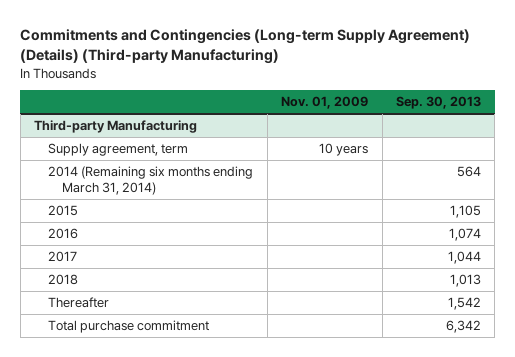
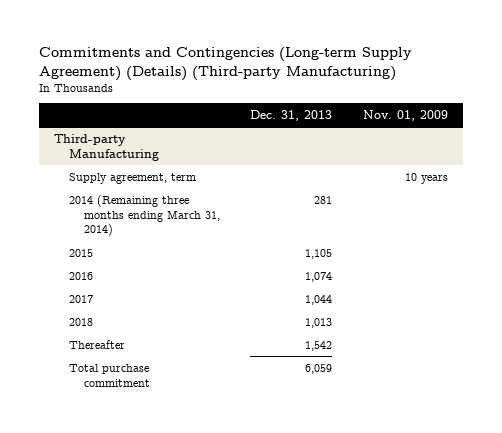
[396,96,482,110] Sep. 30, 2013 -> none
none -> [250,109,333,121] Dec. 31, 2013
[48,166,254,195] 2014 (Remaining six months ending March 31, 2014) -> [69,194,221,237] 2014 (Remaining three months ending March 31, 2014)

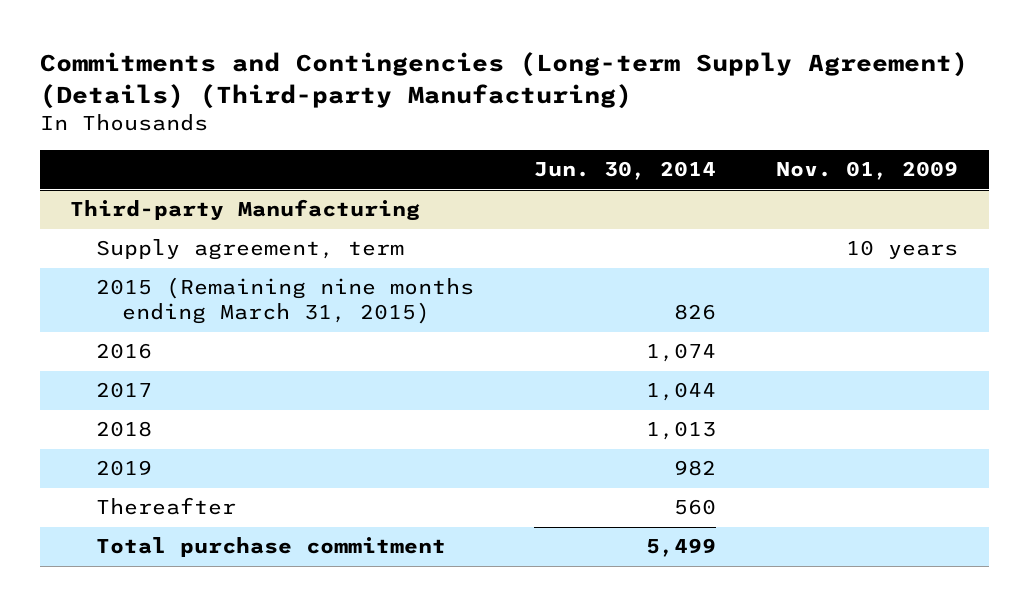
[250,109,333,121] Dec. 31, 2013 -> none
none -> [534,161,717,181] Jun. 30, 2014
[69,248,94,257] 2015 -> none
[69,194,221,237] 2014 (Remaining three months ending March 31, 2014) -> [96,277,475,325] 2015 (Remaining nine months ending March 31, 2015)
none -> [96,460,153,477] 2019

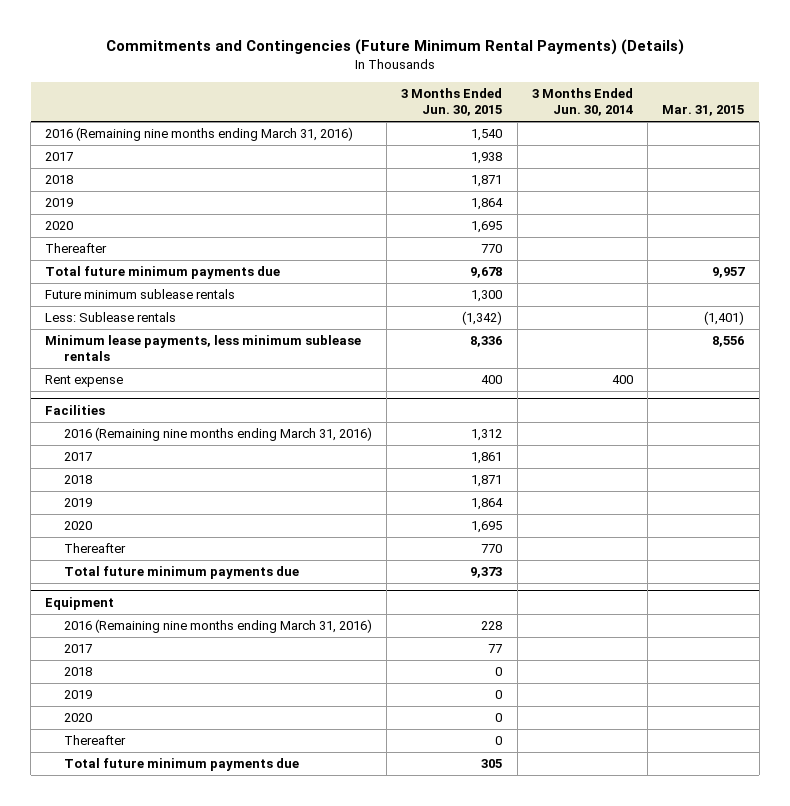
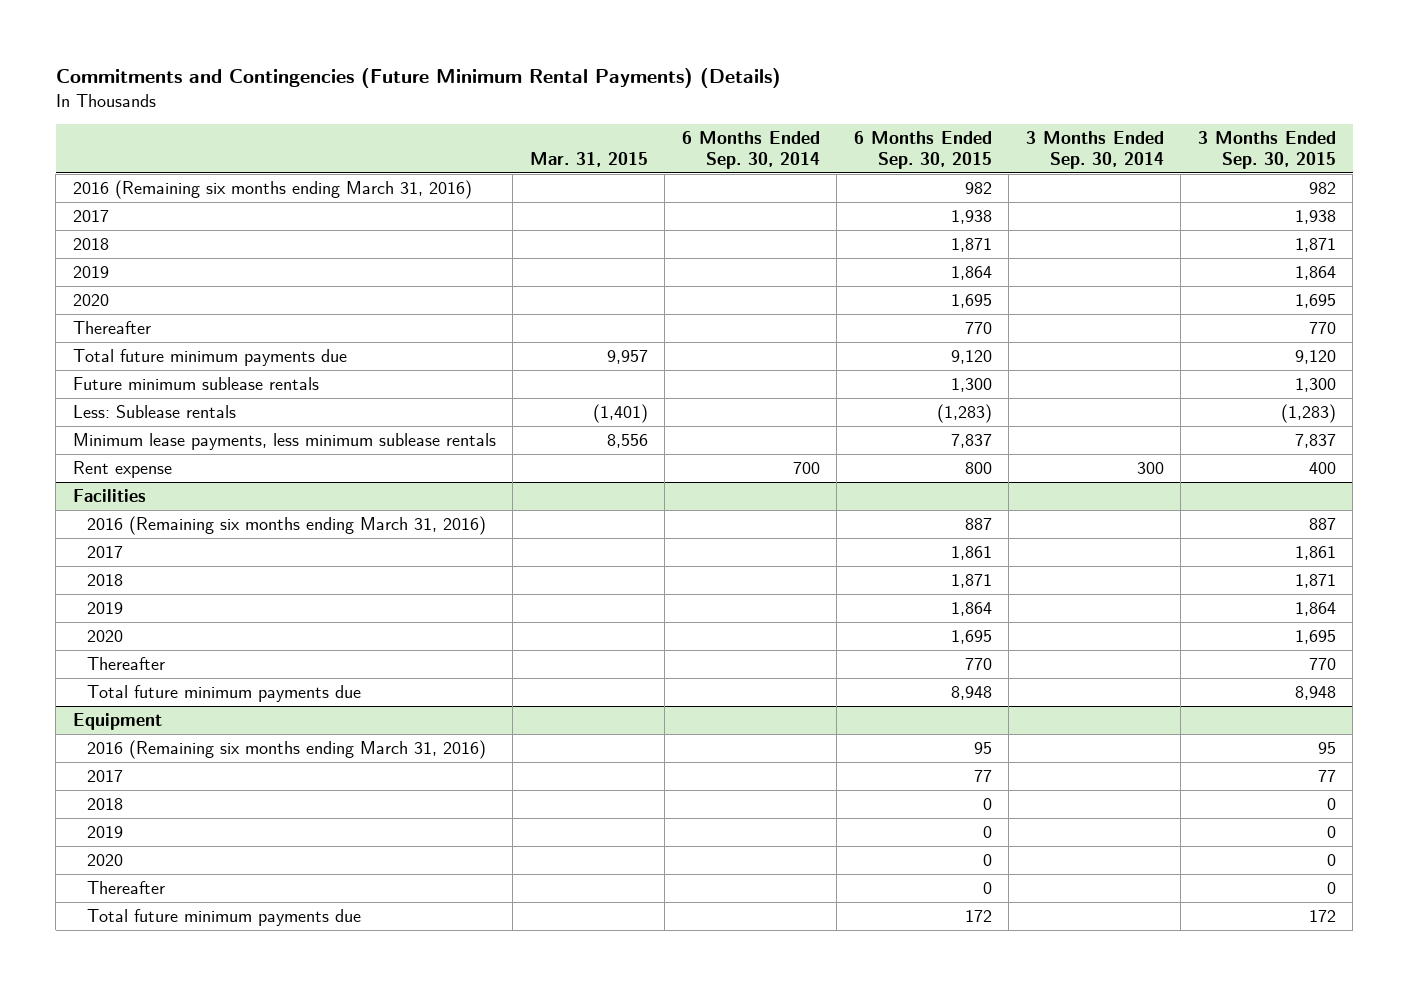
[401,88,503,117] 3 Months Ended Jun. 30, 2015 -> none
[531,88,633,117] 3 Months Ended Jun. 30, 2014 -> none
none -> [681,131,820,170] 6 Months Ended Sep. 30, 2014
none -> [853,131,992,170] 6 Months Ended Sep. 30, 2015
none -> [1025,131,1164,170] 3 Months Ended Sep. 30, 2014
none -> [1197,131,1336,170] 3 Months Ended Sep. 30, 2015
[45,127,354,142] 2016 (Remaining nine months ending March 31, 2016) -> [72,180,472,200] 2016 (Remaining six months ending March 31, 2016)
[63,427,372,442] 2016 (Remaining nine months ending March 31, 2016) -> [86,516,486,536] 2016 (Remaining six months ending March 31, 2016)
[63,619,372,634] 2016 (Remaining nine months ending March 31, 2016) -> [86,740,486,760] 2016 (Remaining six months ending March 31, 2016)

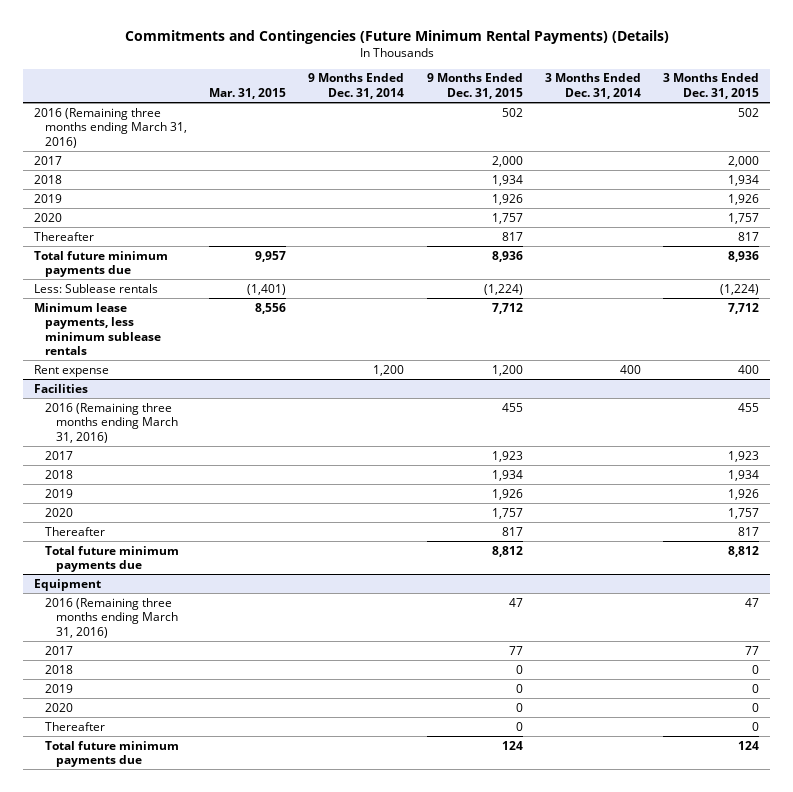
[681,131,820,170] 6 Months Ended Sep. 30, 2014 -> none
[853,131,992,170] 6 Months Ended Sep. 30, 2015 -> none
[1025,131,1164,170] 3 Months Ended Sep. 30, 2014 -> none
[1197,131,1336,170] 3 Months Ended Sep. 30, 2015 -> none
none -> [308,73,405,99] 9 Months Ended Dec. 31, 2014
none -> [426,73,523,99] 9 Months Ended Dec. 31, 2015
none -> [544,73,641,99] 3 Months Ended Dec. 31, 2014
none -> [663,73,760,99] 3 Months Ended Dec. 31, 2015
[72,180,472,200] 2016 (Remaining six months ending March 31, 2016) -> [34,107,188,148] 2016 (Remaining three months ending March 31, 2016)
[72,377,319,391] Future minimum sublease rentals -> none
[86,516,486,536] 2016 (Remaining six months ending March 31, 2016) -> [45,402,178,443] 2016 (Remaining three months ending March 31, 2016)
[86,740,486,760] 2016 (Remaining six months ending March 31, 2016) -> [45,597,178,638] 2016 (Remaining three months ending March 31, 2016)

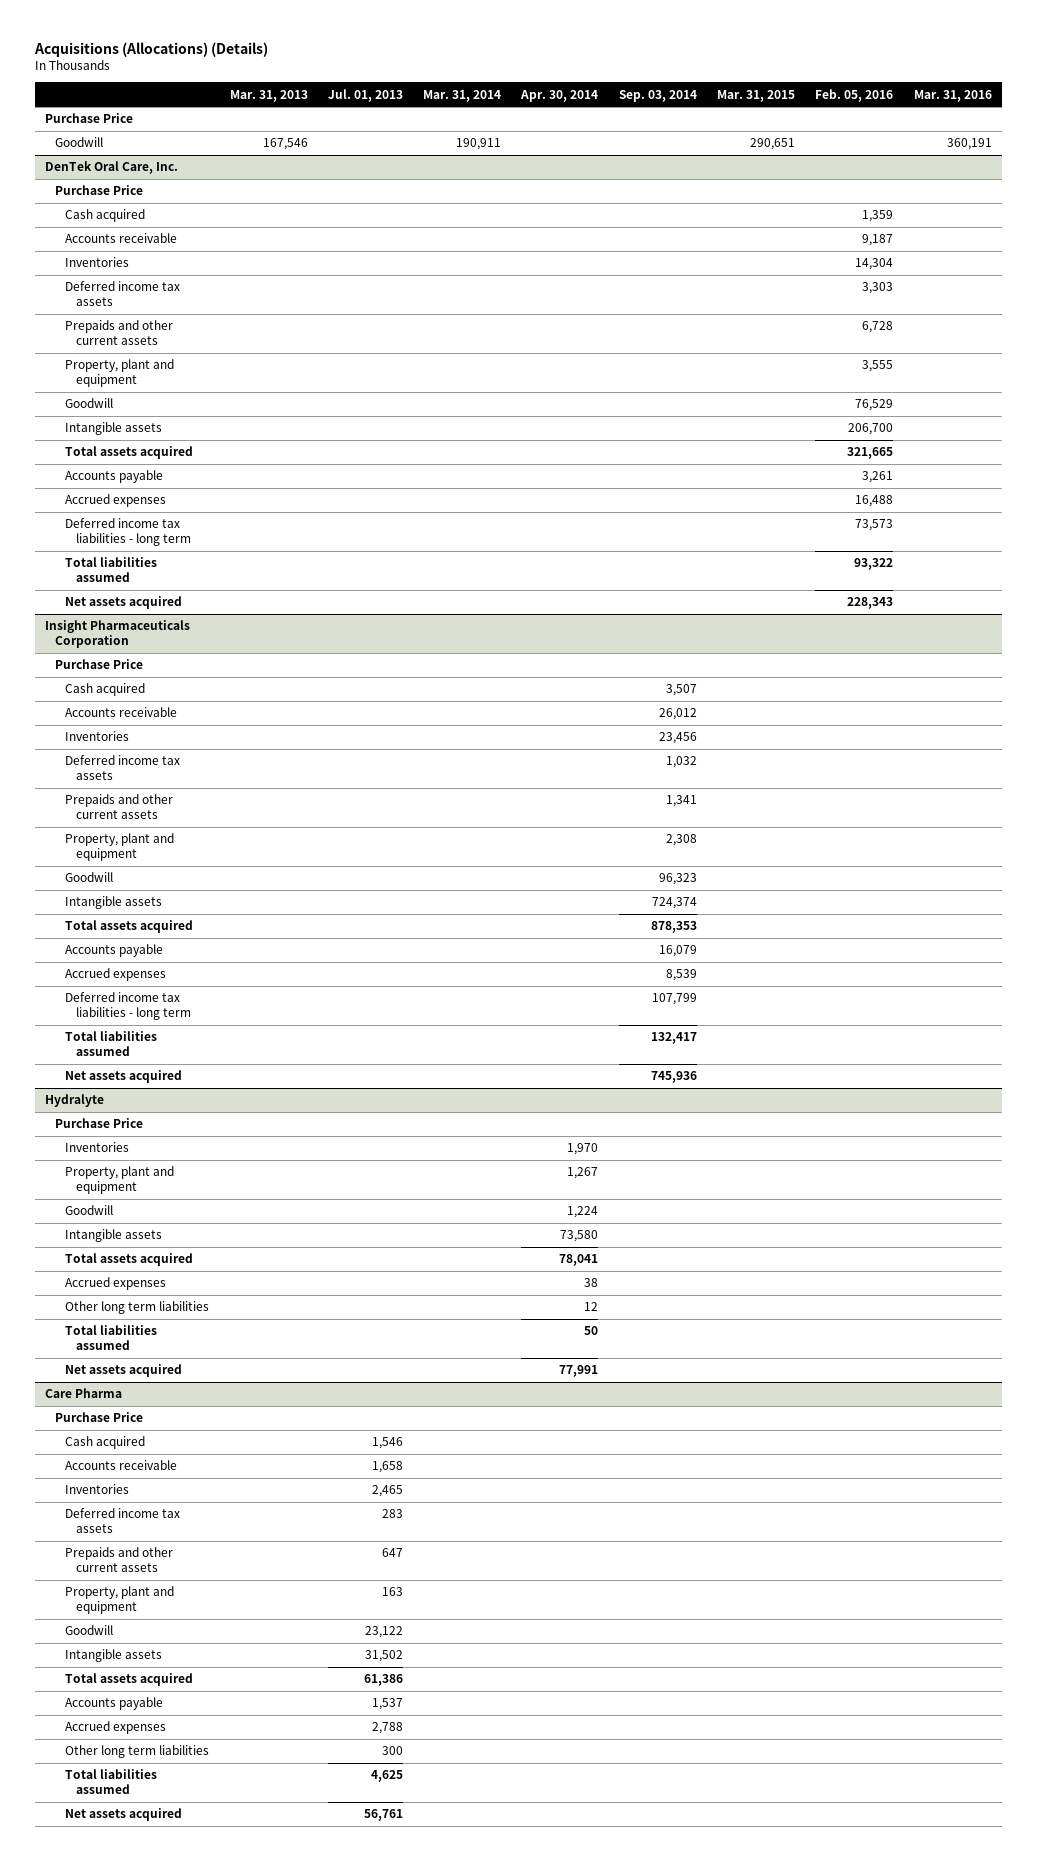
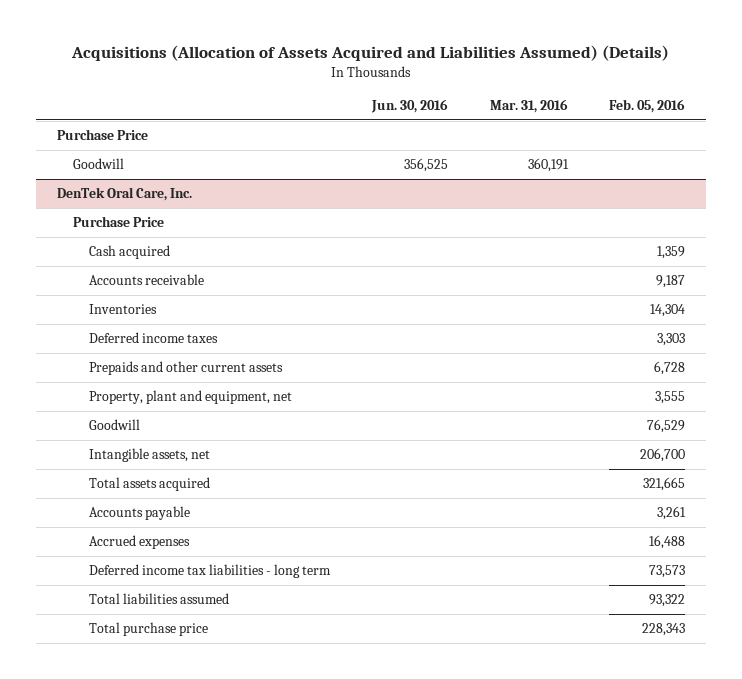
[34,41,269,57] Acquisitions (Allocations) (Details) -> [71,44,670,61] Acquisitions (Allocation of Assets Acquired and Liabilities Assumed) (Details)
[229,89,308,102] Mar. 31, 2013 -> none
[327,88,403,102] Jul. 01, 2013 -> none
[423,89,502,102] Mar. 31, 2014 -> none
[520,89,599,102] Apr. 30, 2014 -> none
[618,89,697,102] Sep. 03, 2014 -> none
[716,89,795,102] Mar. 31, 2015 -> none
none -> [370,99,448,114] Jun. 30, 2016
[65,281,181,307] Deferred income tax assets -> [89,332,219,344] Deferred income taxes
[65,359,175,388] Property, plant and equipment -> [89,390,293,405] Property, plant and equipment, net
[65,422,163,436] Intangible assets -> [89,448,211,463] Intangible assets, net
[45,620,191,649] Insight Pharmaceuticals Corporation -> none
[55,659,144,670] Purchase Price -> none
[65,683,146,697] Cash acquired -> none
[65,707,178,718] Accounts receivable -> none
[65,731,130,742] Inventories -> none
[65,755,181,781] Deferred income tax assets -> none
[65,794,174,820] Prepaids and other current assets -> none
[65,833,175,862] Property, plant and equipment -> none
[65,872,114,883] Goodwill -> none
[65,896,163,910] Intangible assets -> none
[65,920,194,934] Total assets acquired -> none
[65,944,164,958] Accounts payable -> none
[65,968,167,982] Accrued expenses -> none
[65,992,191,1021] Deferred income tax liabilities - long term -> none
[65,1031,158,1057] Total liabilities assumed -> none
[65,1070,183,1084] Net assets acquired -> none
[45,1094,105,1108] Hydralyte -> none
[55,1118,144,1129] Purchase Price -> none
[65,1142,130,1153] Inventories -> none
[65,1166,175,1195] Property, plant and equipment -> none
[65,1205,114,1216] Goodwill -> none
[65,1229,163,1243] Intangible assets -> none
[65,1253,194,1267] Total assets acquired -> none
[65,1277,167,1291] Accrued expenses -> none
[65,1301,210,1315] Other long term liabilities -> none
[65,1325,158,1351] Total liabilities assumed -> none
[65,1364,183,1378] Net assets acquired -> none
[45,1388,123,1399] Care Pharma -> none
[55,1412,144,1423] Purchase Price -> none
[65,1436,146,1450] Cash acquired -> none
[65,1460,178,1471] Accounts receivable -> none
[65,1484,130,1495] Inventories -> none
[65,1508,181,1534] Deferred income tax assets -> none
[65,1547,174,1573] Prepaids and other current assets -> none
[65,1586,175,1615] Property, plant and equipment -> none
[65,1625,114,1636] Goodwill -> none
[65,1649,163,1663] Intangible assets -> none
[65,1673,194,1687] Total assets acquired -> none
[65,1697,164,1711] Accounts payable -> none
[65,1721,167,1735] Accrued expenses -> none
[65,1745,210,1759] Other long term liabilities -> none
[65,1769,158,1795] Total liabilities assumed -> none
[65,1808,183,1822] Net assets acquired -> none
[65,596,183,610] Net assets acquired -> [89,622,209,637] Total purchase price

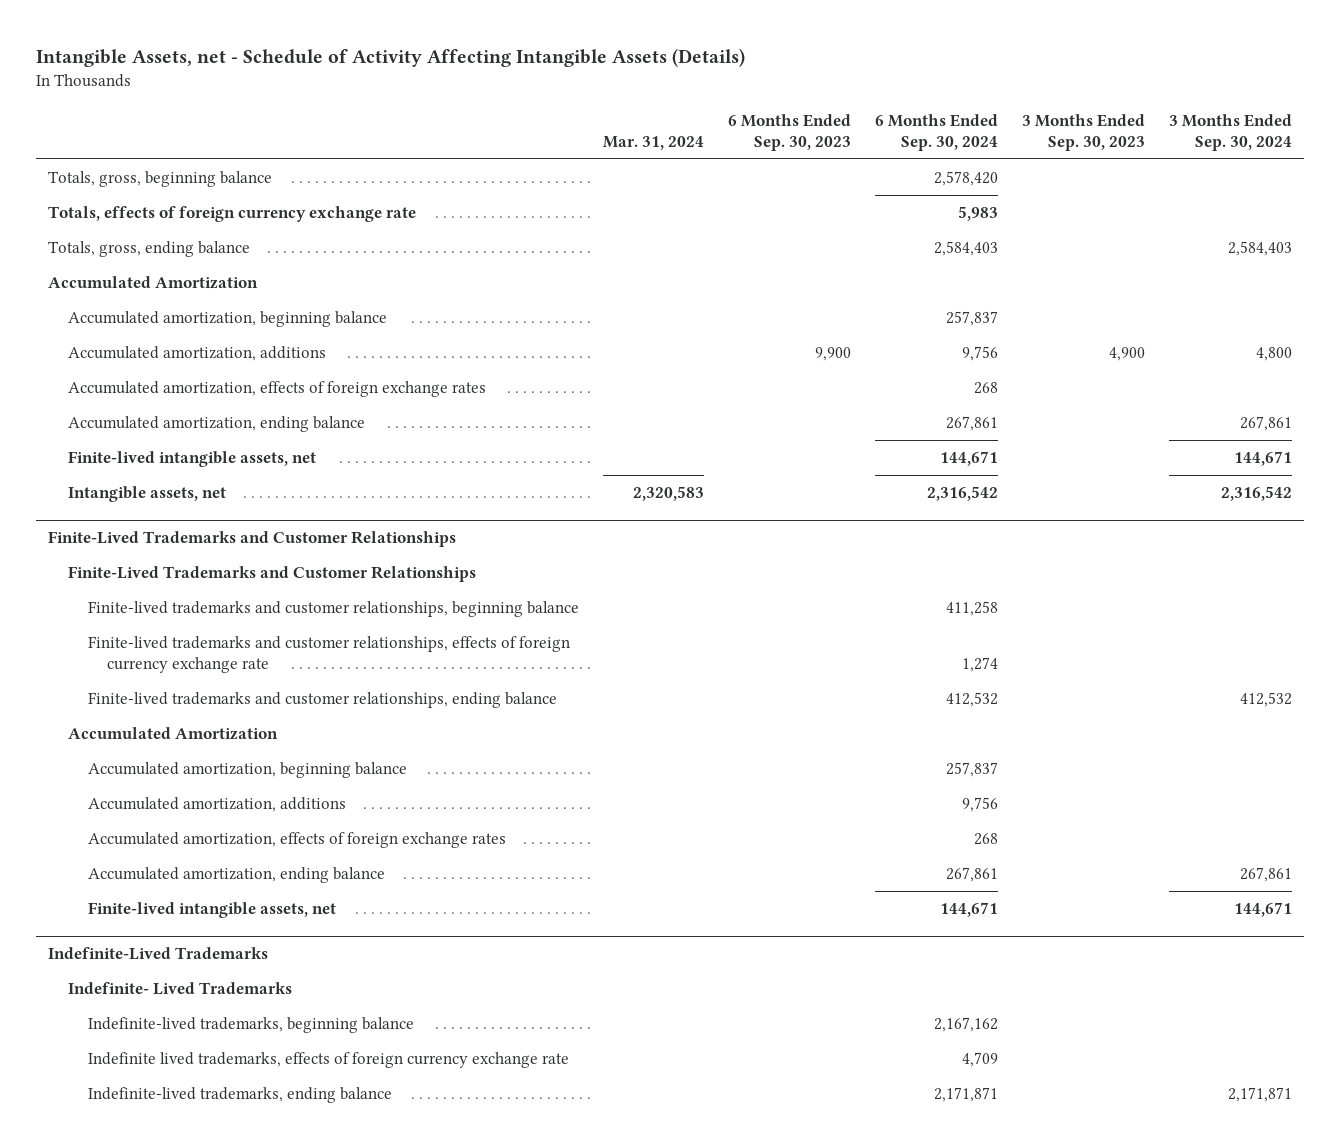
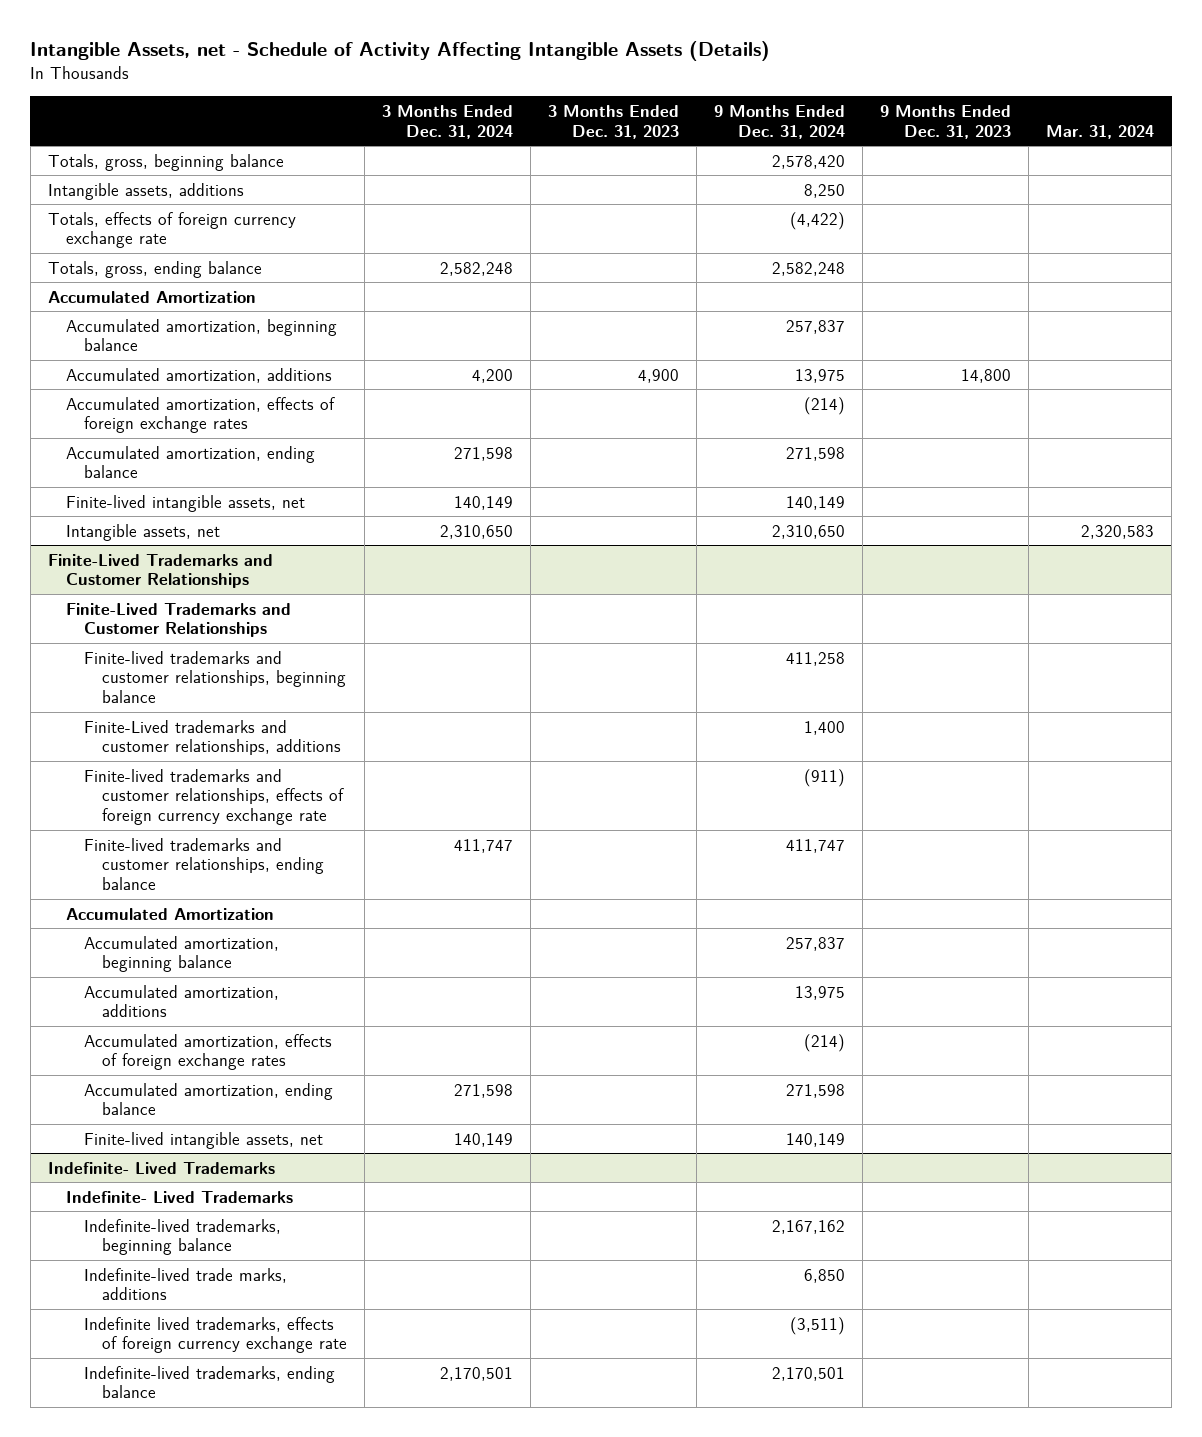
[727,113,851,152] 6 Months Ended Sep. 30, 2023 -> none
[874,113,998,152] 6 Months Ended Sep. 30, 2024 -> none
[1021,113,1145,152] 3 Months Ended Sep. 30, 2023 -> none
[1168,113,1292,152] 3 Months Ended Sep. 30, 2024 -> none
none -> [381,104,513,139] 3 Months Ended Dec. 31, 2024
none -> [547,104,679,139] 3 Months Ended Dec. 31, 2023
none -> [713,104,845,139] 9 Months Ended Dec. 31, 2024
none -> [880,104,1012,139] 9 Months Ended Dec. 31, 2023
none -> [47,182,244,200] Intangible assets, additions
none -> [83,719,341,756] Finite-Lived trademarks and customer relationships, additions
[48,947,269,961] Indefinite-Lived Trademarks -> [47,1161,275,1174] Indefinite- Lived Trademarks
none -> [83,1267,287,1301] Indefinite-lived trade marks, additions

